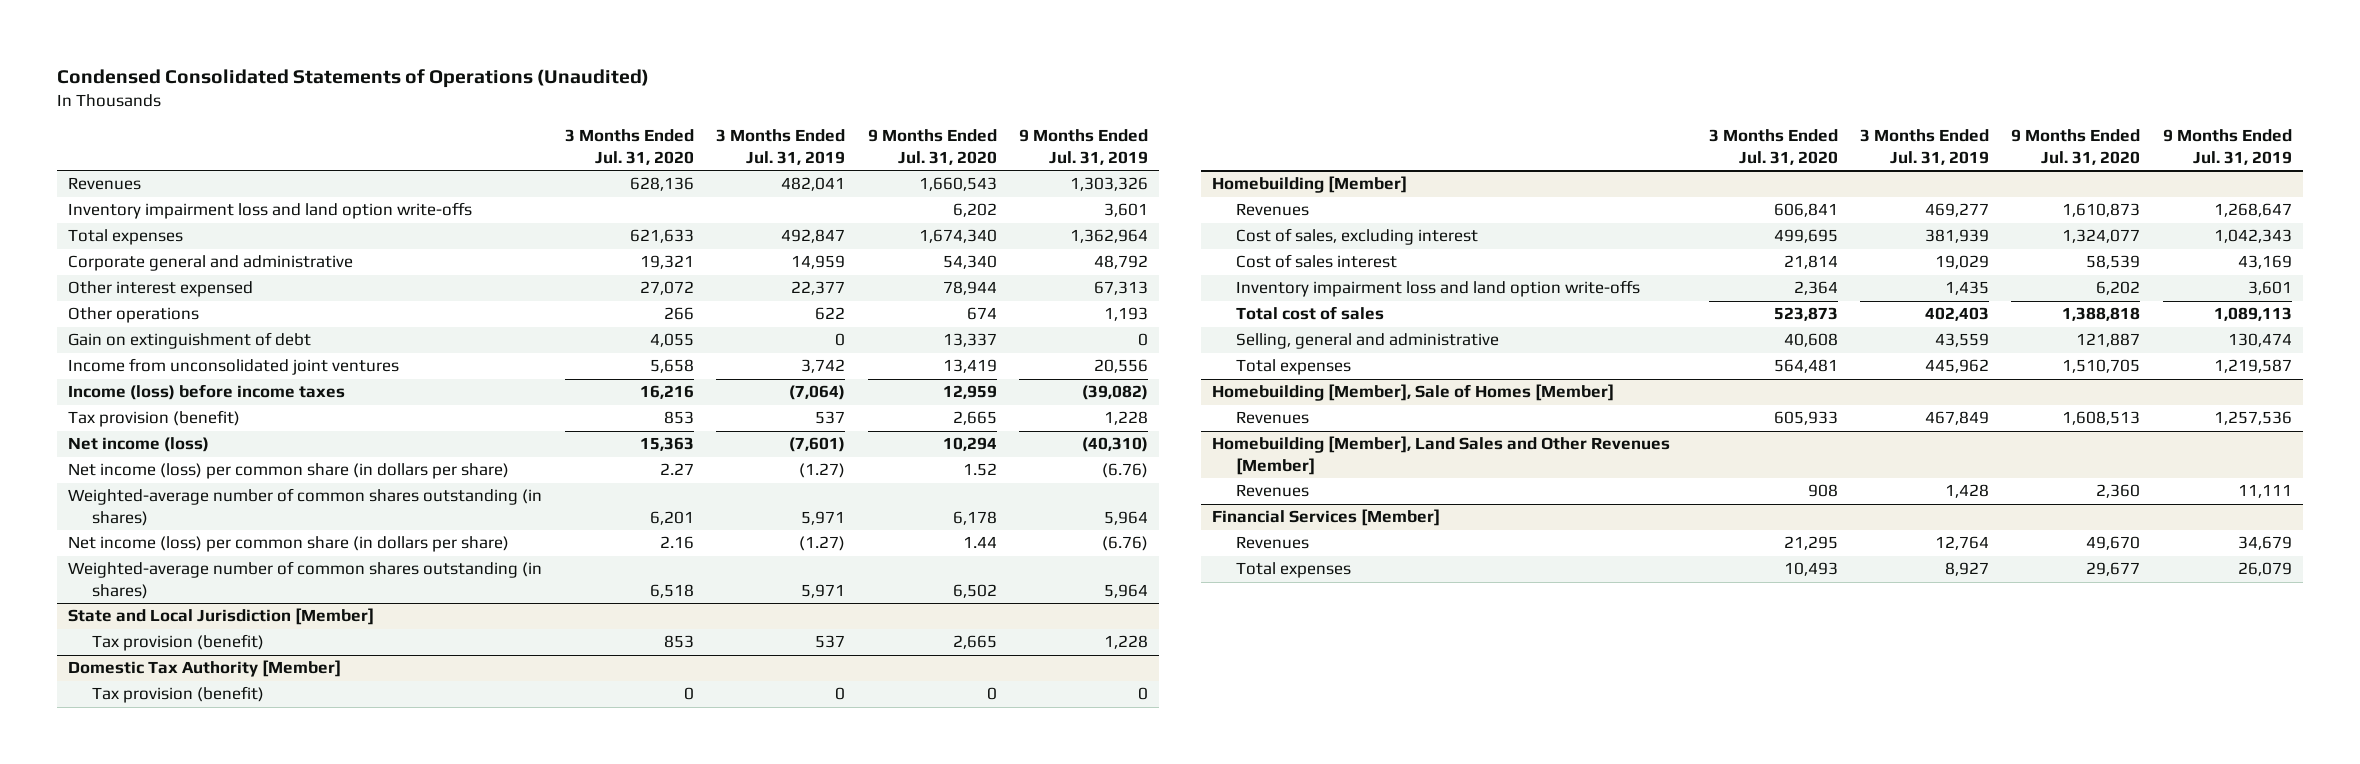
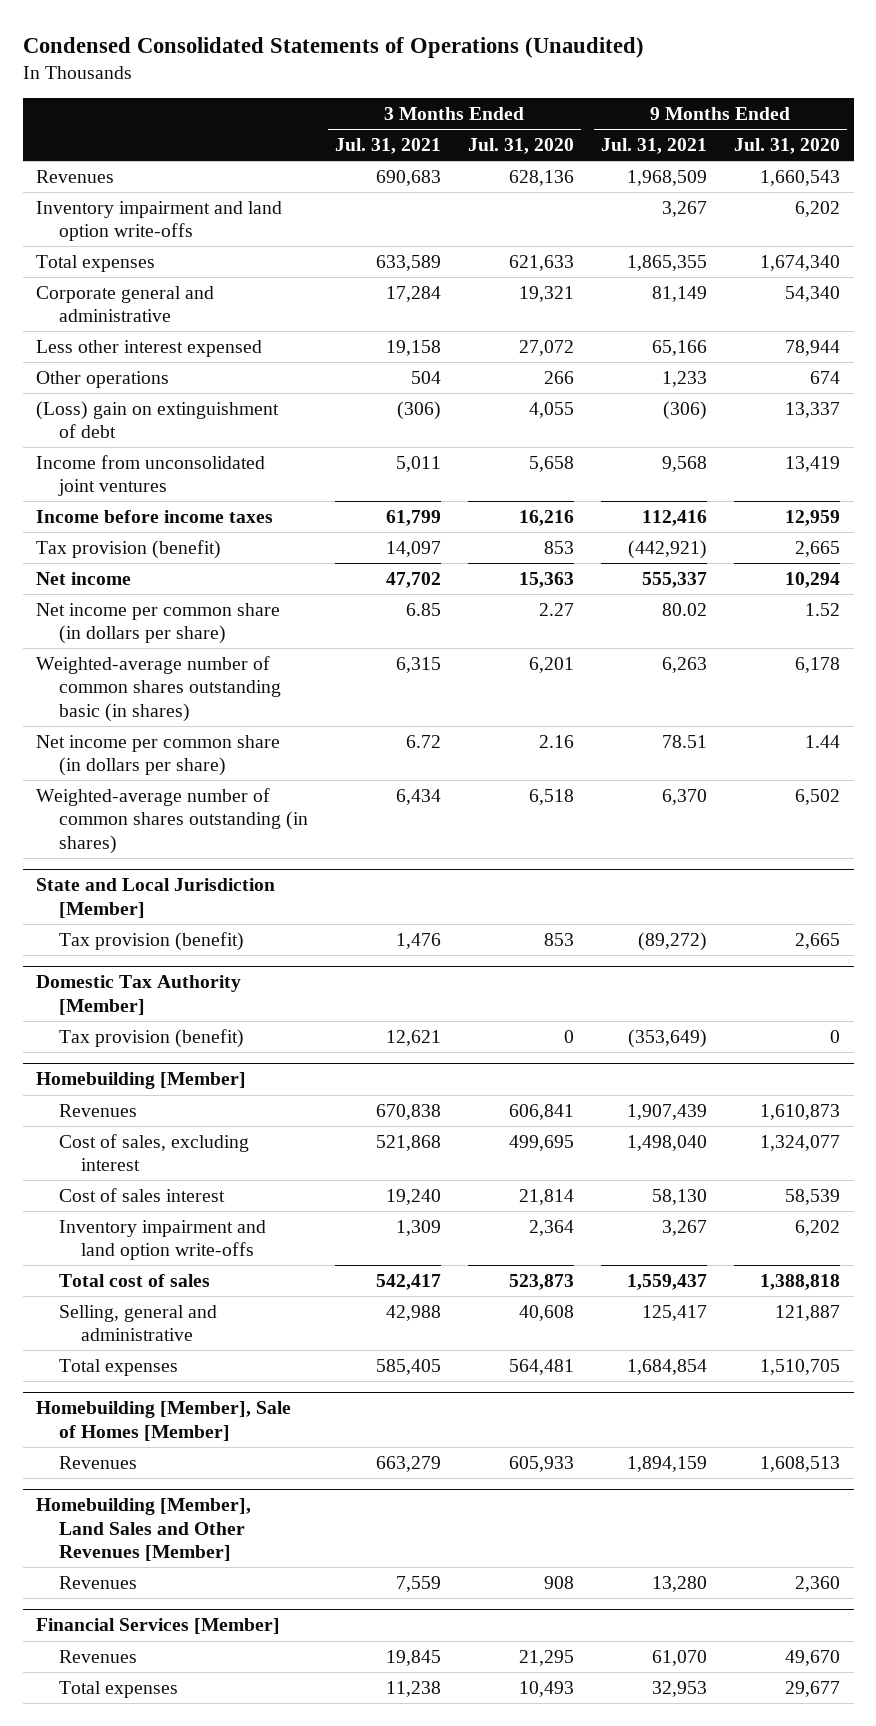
[716,129,846,165] 3 Months Ended Jul. 31, 2019 -> none
[1018,129,1148,165] 9 Months Ended Jul. 31, 2019 -> none
none -> [334,137,441,154] Jul. 31, 2021
none -> [600,137,707,154] Jul. 31, 2021
[68,202,473,220] Inventory impairment loss and land option write-offs -> [36,200,283,242] Inventory impairment and land option write-offs
[68,281,254,298] Other interest expensed -> [36,339,263,357] Less other interest expensed
[68,332,312,350] Gain on extinguishment of debt -> [36,400,280,439] (Loss) gain on extinguishment of debt
[68,384,346,401] Income (loss) before income taxes -> [36,509,274,523] Income before income taxes
[68,437,210,453] Net income (loss) -> [36,571,132,585] Net income
[68,463,510,480] Net income (loss) per common share (in dollars per share) -> [36,602,281,645] Net income per common share (in dollars per share)
[68,488,543,526] Weighted-average number of common shares outstanding (in shares) -> [36,655,281,722] Weighted-average number of common shares outstanding basic (in shares)
[68,536,510,553] Net income (loss) per common share (in dollars per share) -> [36,734,281,777] Net income per common share (in dollars per share)
[1235,280,1640,298] Inventory impairment loss and land option write-offs -> [58,1219,266,1261] Inventory impairment and land option write-offs

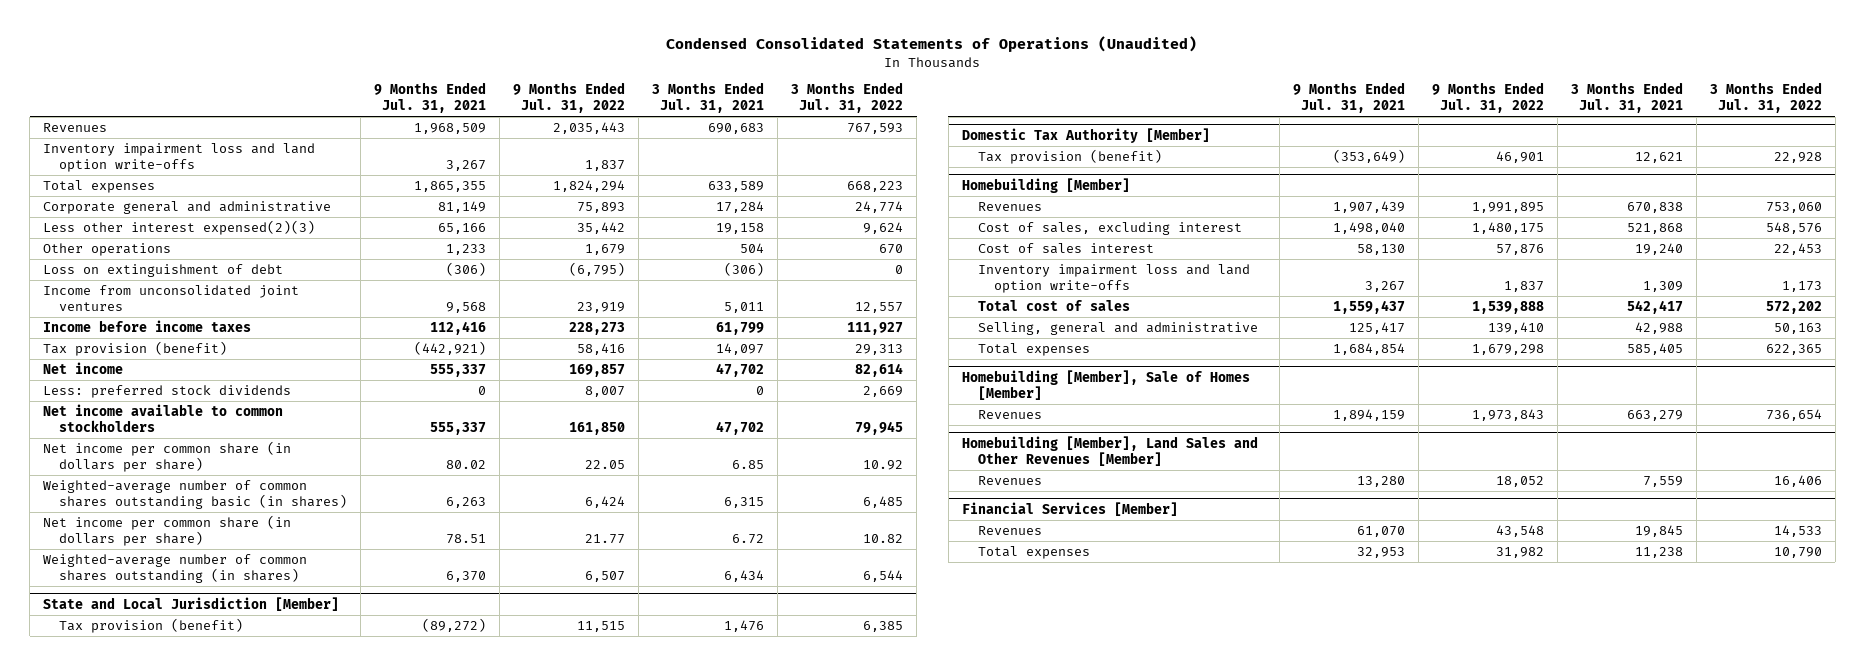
[467,137,574,154] Jul. 31, 2020 -> none
[733,137,840,154] Jul. 31, 2020 -> none
none -> [512,82,625,114] 9 Months Ended Jul. 31, 2022
none -> [791,82,904,114] 3 Months Ended Jul. 31, 2022
[36,200,283,242] Inventory impairment and land option write-offs -> [43,143,316,172] Inventory impairment loss and land option write-offs
[36,339,263,357] Less other interest expensed -> [43,220,316,236] Less other interest expensed(2)(3)
[36,400,280,439] (Loss) gain on extinguishment of debt -> [43,264,284,278] Loss on extinguishment of debt
none -> [43,385,292,399] Less: preferred stock dividends
none -> [43,404,284,432] Net income available to common stockholders
[58,1219,266,1261] Inventory impairment and land option write-offs -> [977,264,1250,293] Inventory impairment loss and land option write-offs

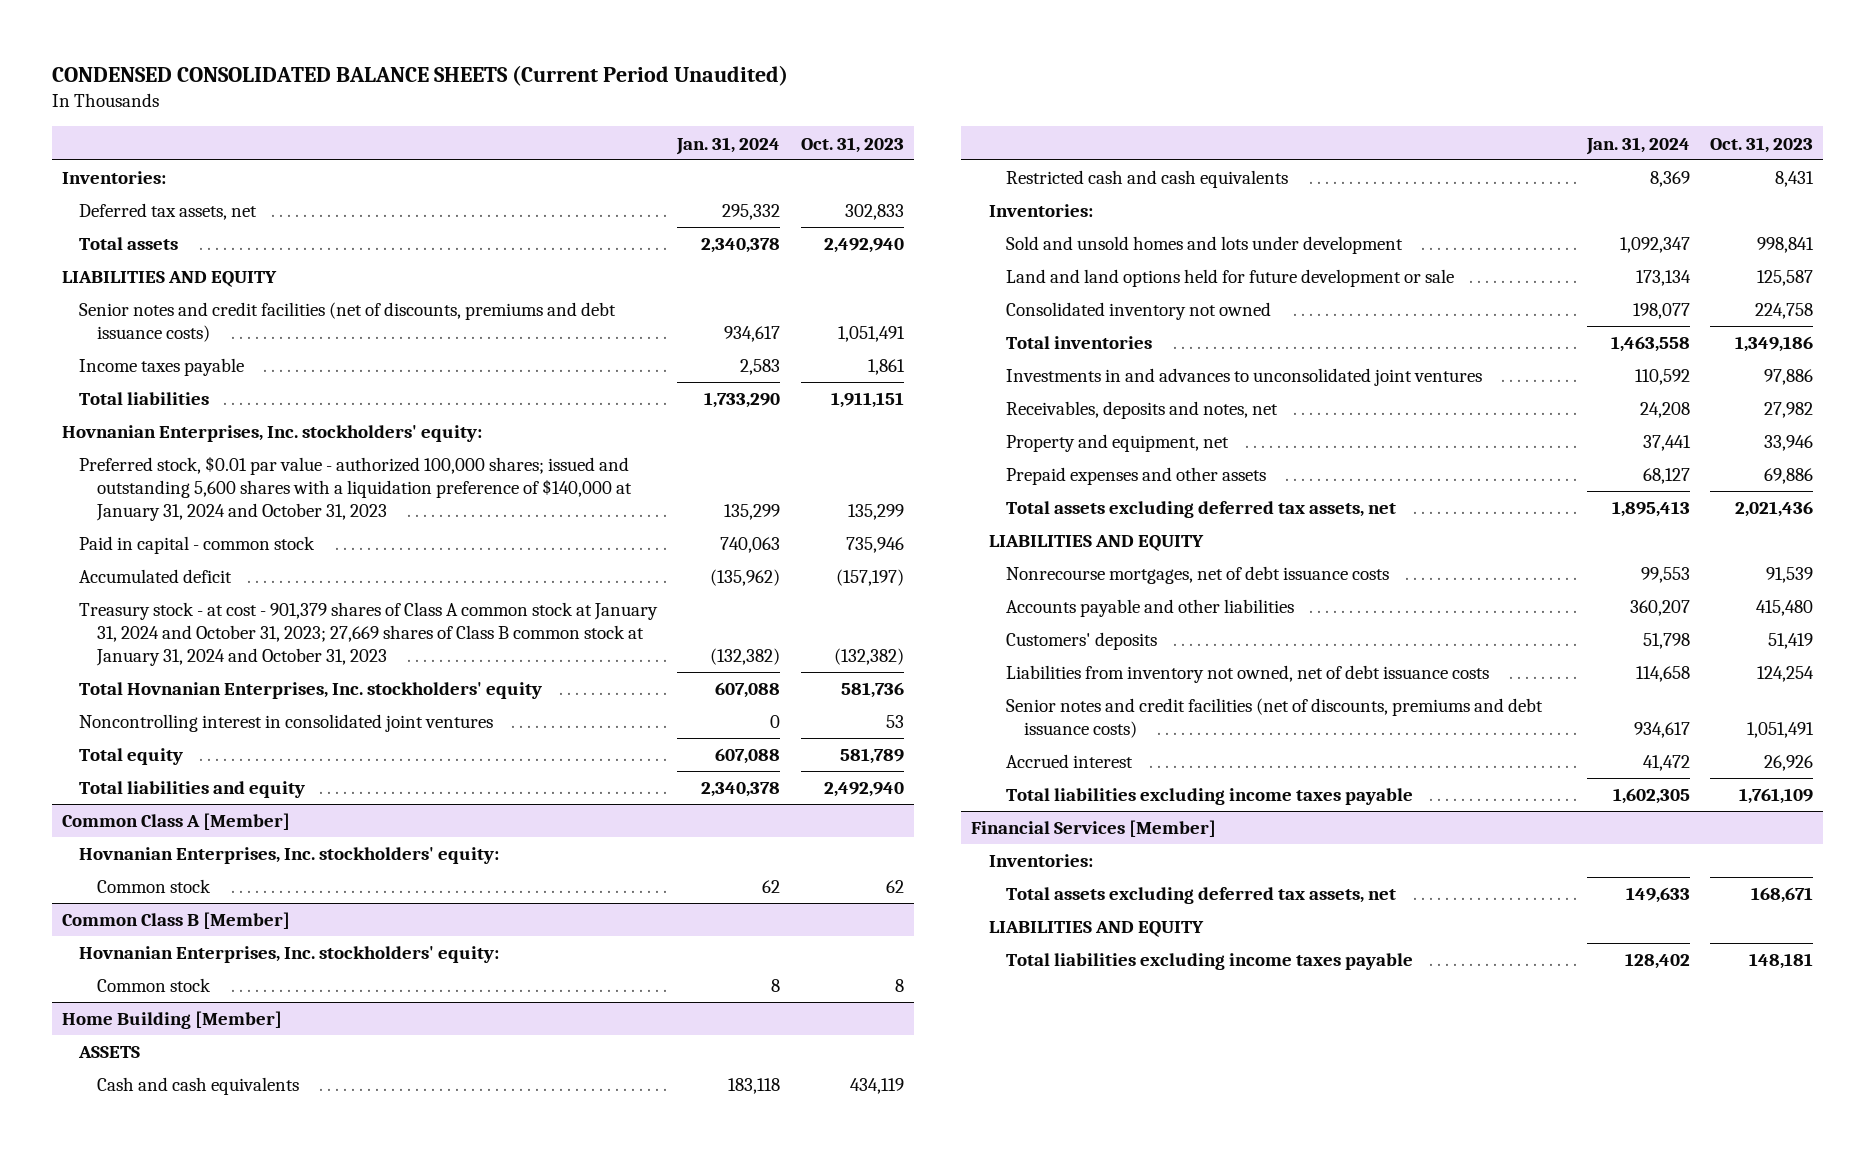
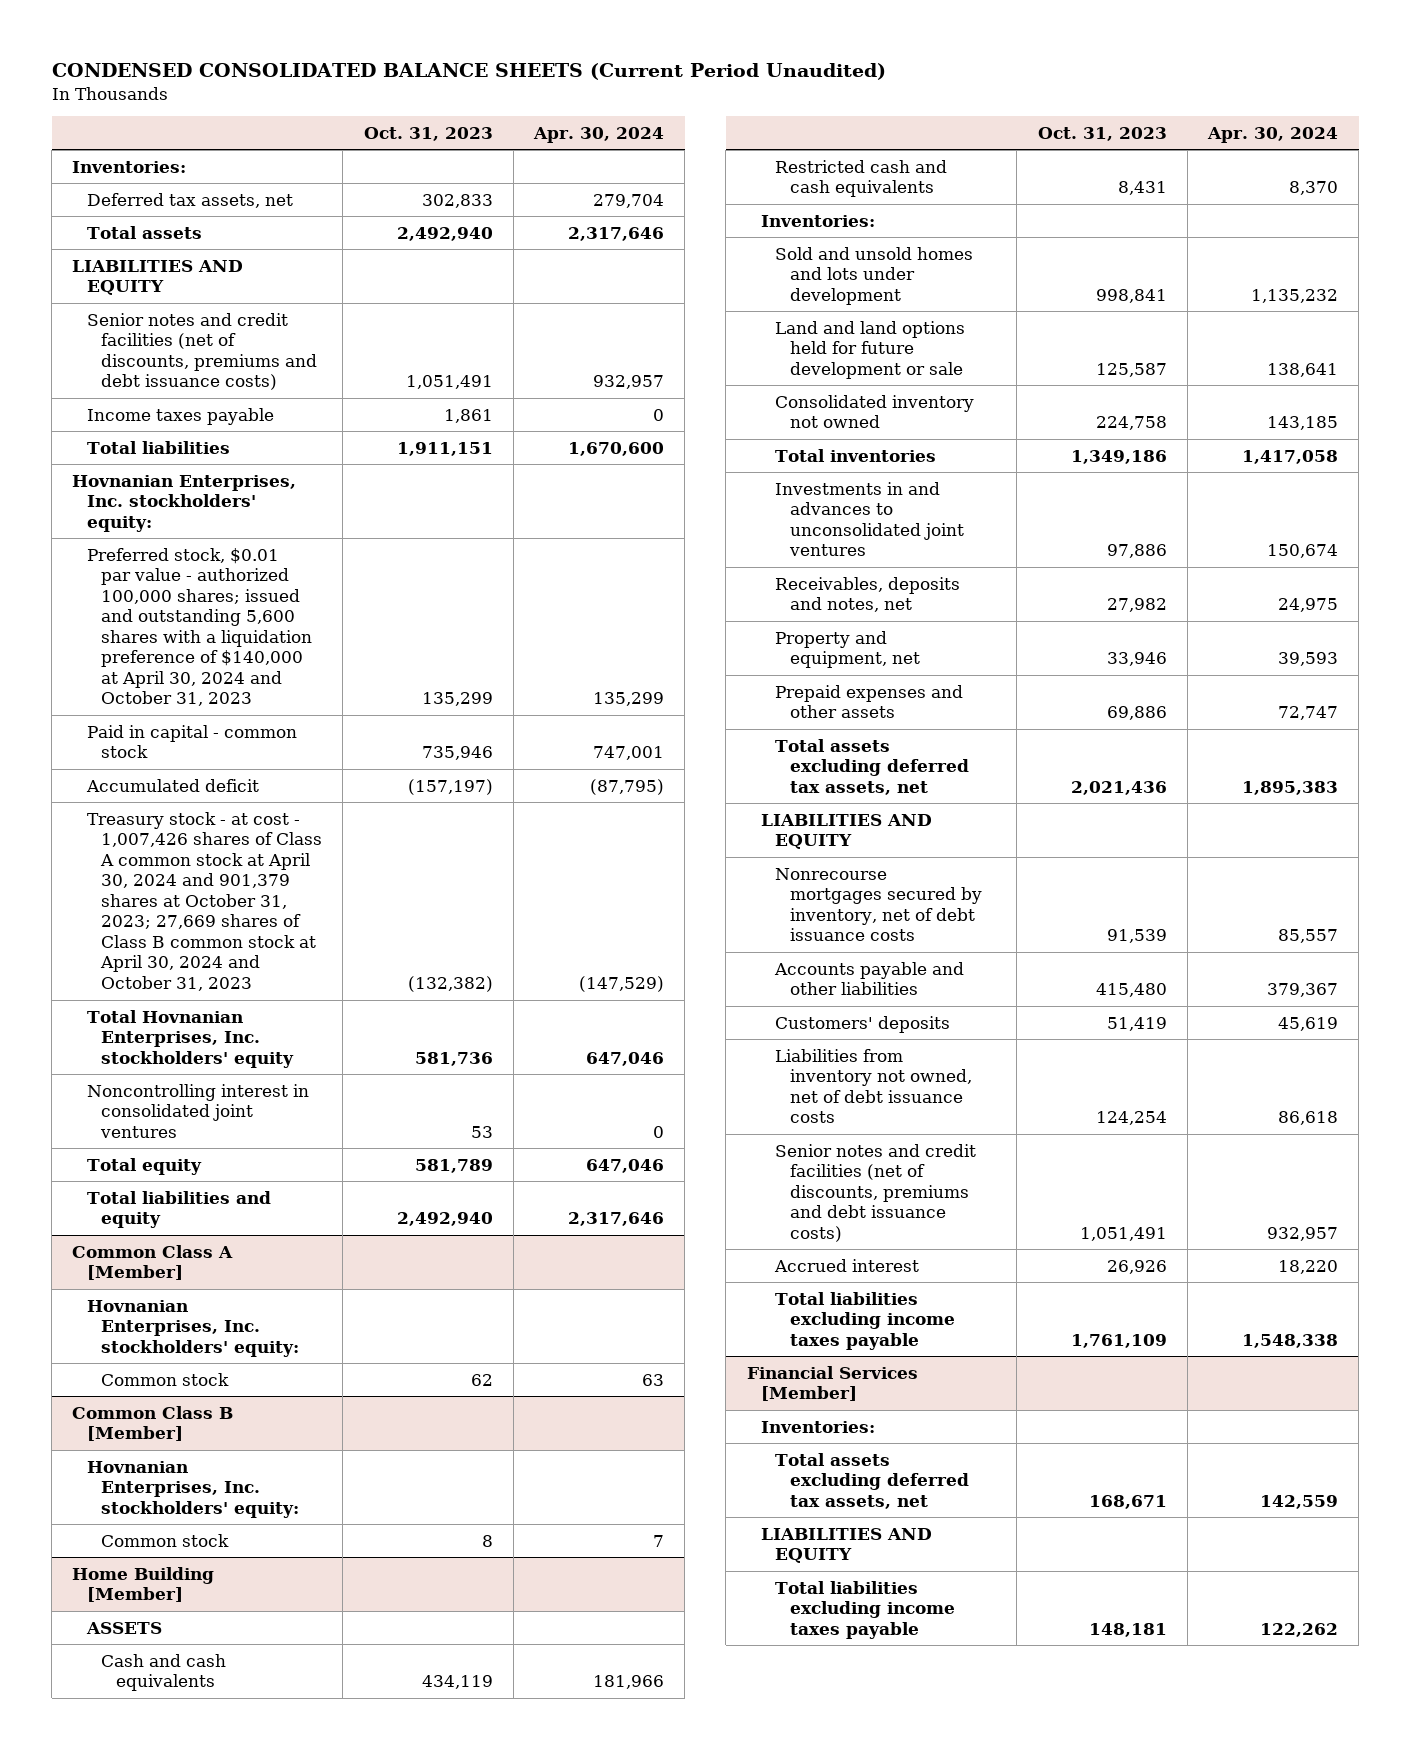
[676,136,781,155] Jan. 31, 2024 -> none
none -> [532,126,664,143] Apr. 30, 2024
[79,456,632,522] Preferred stock, $0.01 par value - authorized 100,000 shares; issued and outstanding 5,600 shares with a liquidation preference of $140,000 at January 31, 2024 and October 31, 2023 -> [86,547,313,707] Preferred stock, $0.01 par value - authorized 100,000 shares; issued and outstanding 5,600 shares with a liquidation preference of $140,000 at April 30, 2024 and October 31, 2023
[79,602,659,667] Treasury stock - at cost - 901,379 shares of Class A common stock at January 31, 2024 and October 31, 2023; 27,669 shares of Class B common stock at January 31, 2024 and October 31, 2023 -> [86,811,323,991] Treasury stock - at cost - 1,007,426 shares of Class A common stock at April 30, 2024 and 901,379 shares at October 31, 2023; 27,669 shares of Class B common stock at April 30, 2024 and October 31, 2023
[1006,566,1390,585] Nonrecourse mortgages, net of debt issuance costs -> [775,867,982,942] Nonrecourse mortgages secured by inventory, net of debt issuance costs

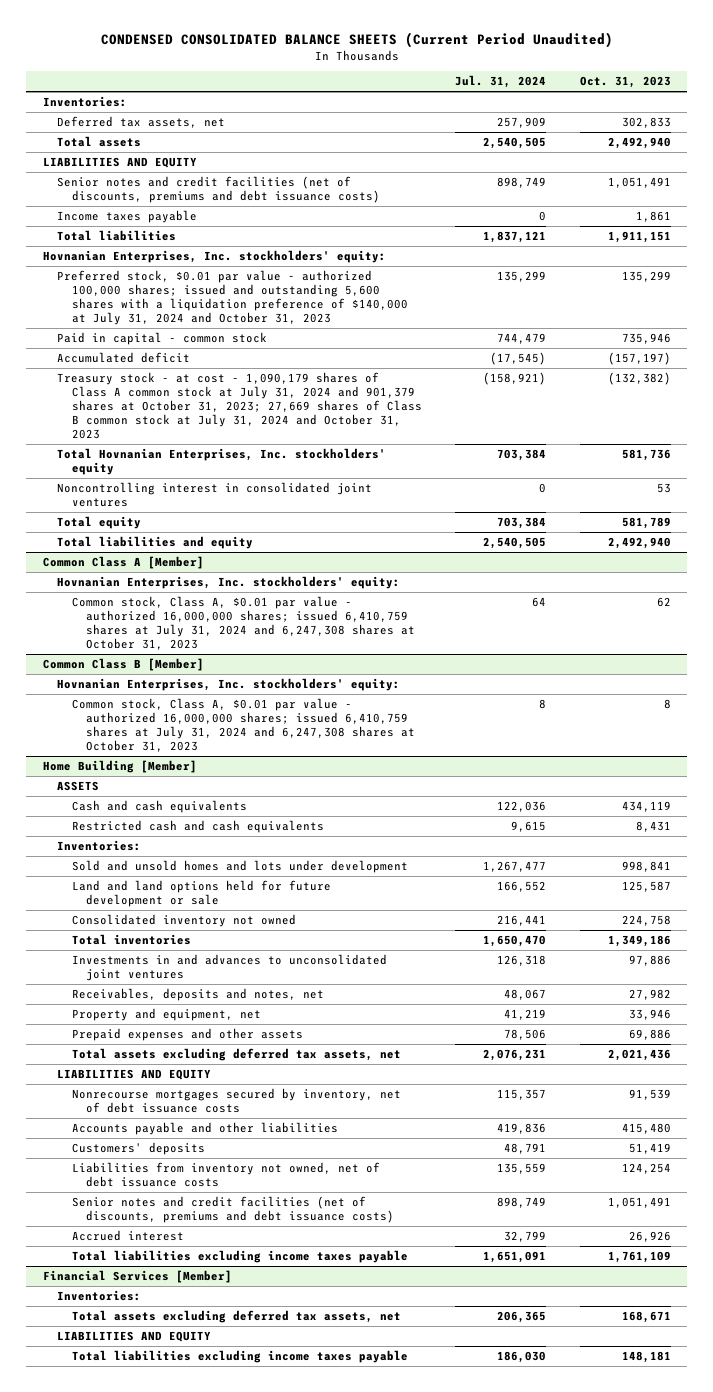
[532,126,664,143] Apr. 30, 2024 -> none
none -> [455,75,547,89] Jul. 31, 2024
[86,547,313,707] Preferred stock, $0.01 par value - authorized 100,000 shares; issued and outstanding 5,600 shares with a liquidation preference of $140,000 at April 30, 2024 and October 31, 2023 -> [57,270,408,326] Preferred stock, $0.01 par value - authorized 100,000 shares; issued and outstanding 5,600 shares with a liquidation preference of $140,000 at July 31, 2024 and October 31, 2023
[86,811,323,991] Treasury stock - at cost - 1,007,426 shares of Class A common stock at April 30, 2024 and 901,379 shares at October 31, 2023; 27,669 shares of Class B common stock at April 30, 2024 and October 31, 2023 -> [57,372,422,440] Treasury stock - at cost - 1,090,179 shares of Class A common stock at July 31, 2024 and 901,379 shares at October 31, 2023; 27,669 shares of Class B common stock at July 31, 2024 and October 31, 2023
[101,1372,230,1386] Common stock -> [71,596,416,651] Common stock, Class A, $0.01 par value - authorized 16,000,000 shares; issued 6,410,759 shares at July 31, 2024 and 6,247,308 shares at October 31, 2023
[101,1533,230,1547] Common stock -> [71,698,416,753] Common stock, Class A, $0.01 par value - authorized 16,000,000 shares; issued 6,410,759 shares at July 31, 2024 and 6,247,308 shares at October 31, 2023

